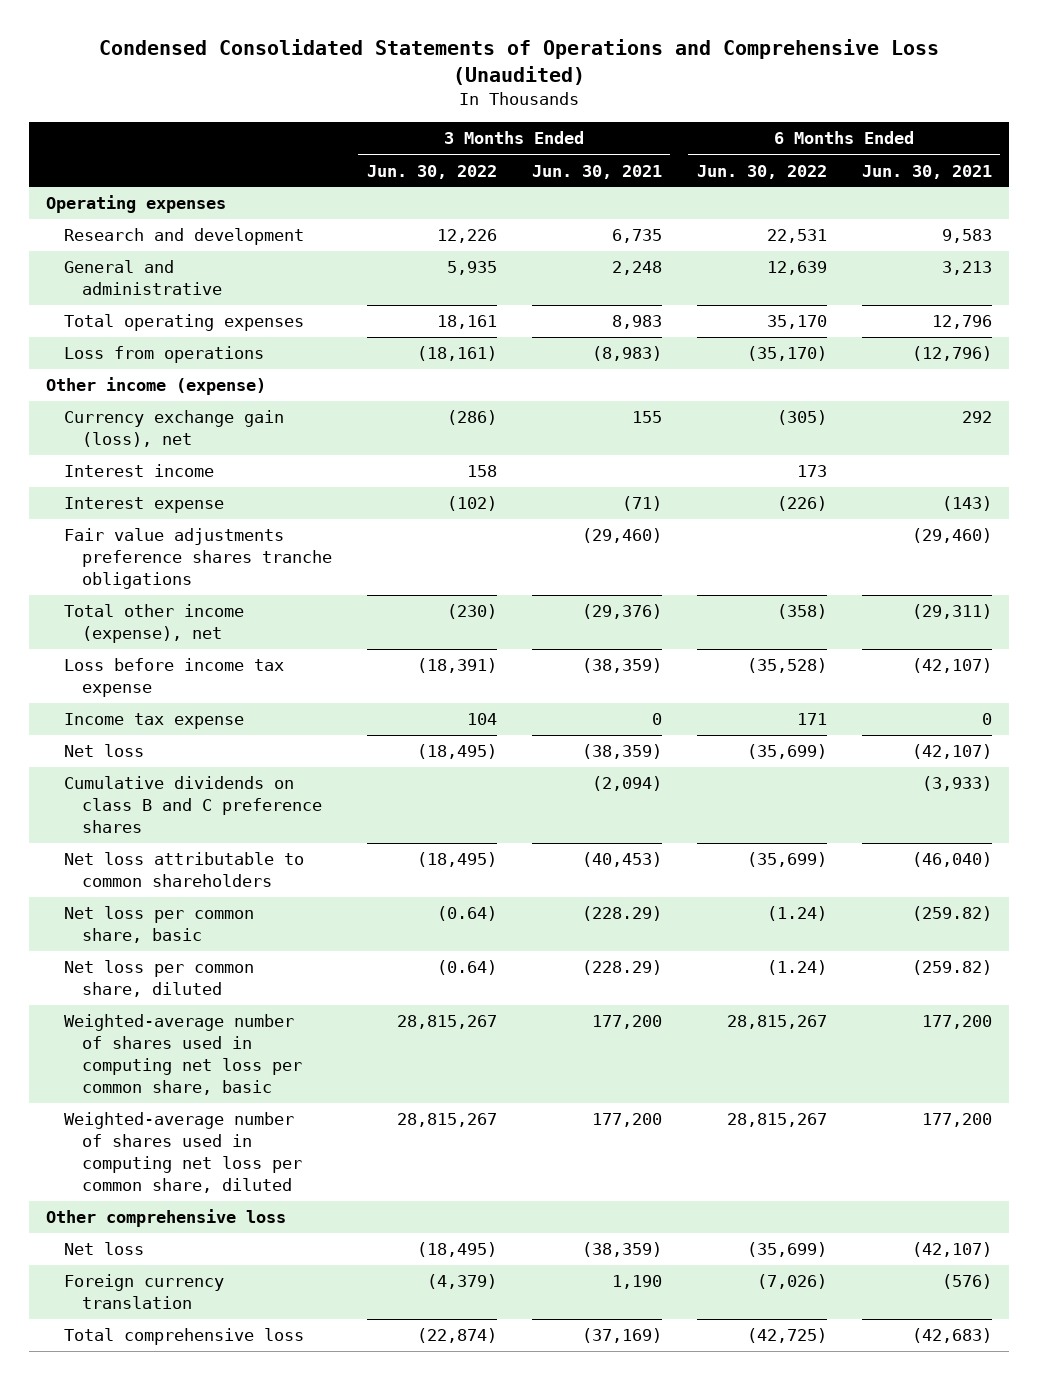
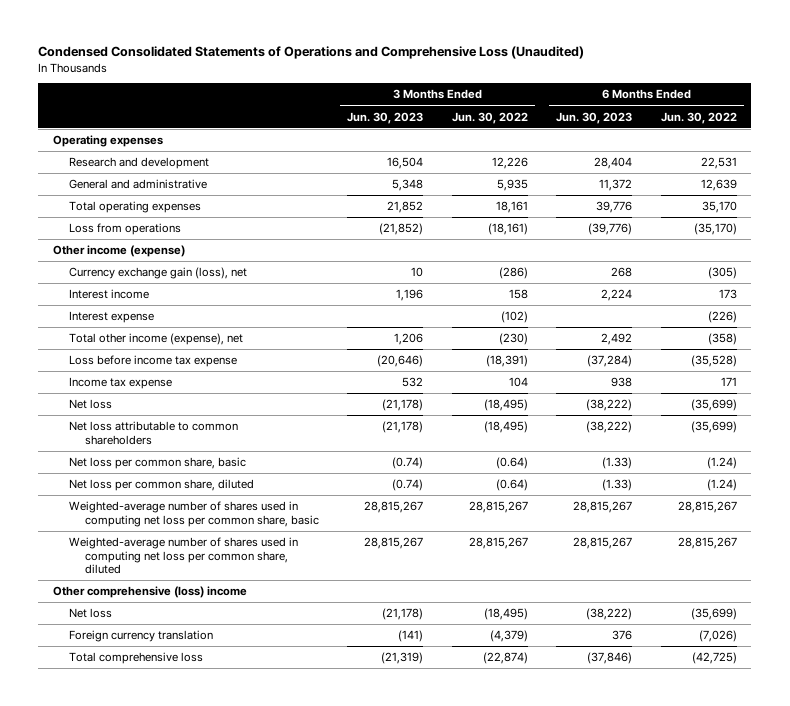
[531,164,662,179] Jun. 30, 2021 -> none
[861,164,992,179] Jun. 30, 2021 -> none
none -> [347,111,424,124] Jun. 30, 2023
none -> [556,111,633,124] Jun. 30, 2023
[63,528,332,589] Fair value adjustments preference shares tranche obligations -> none
[63,776,322,833] Cumulative dividends on class B and C preference shares -> none
[46,1209,287,1228] Other comprehensive loss -> [52,586,247,599] Other comprehensive (loss) income

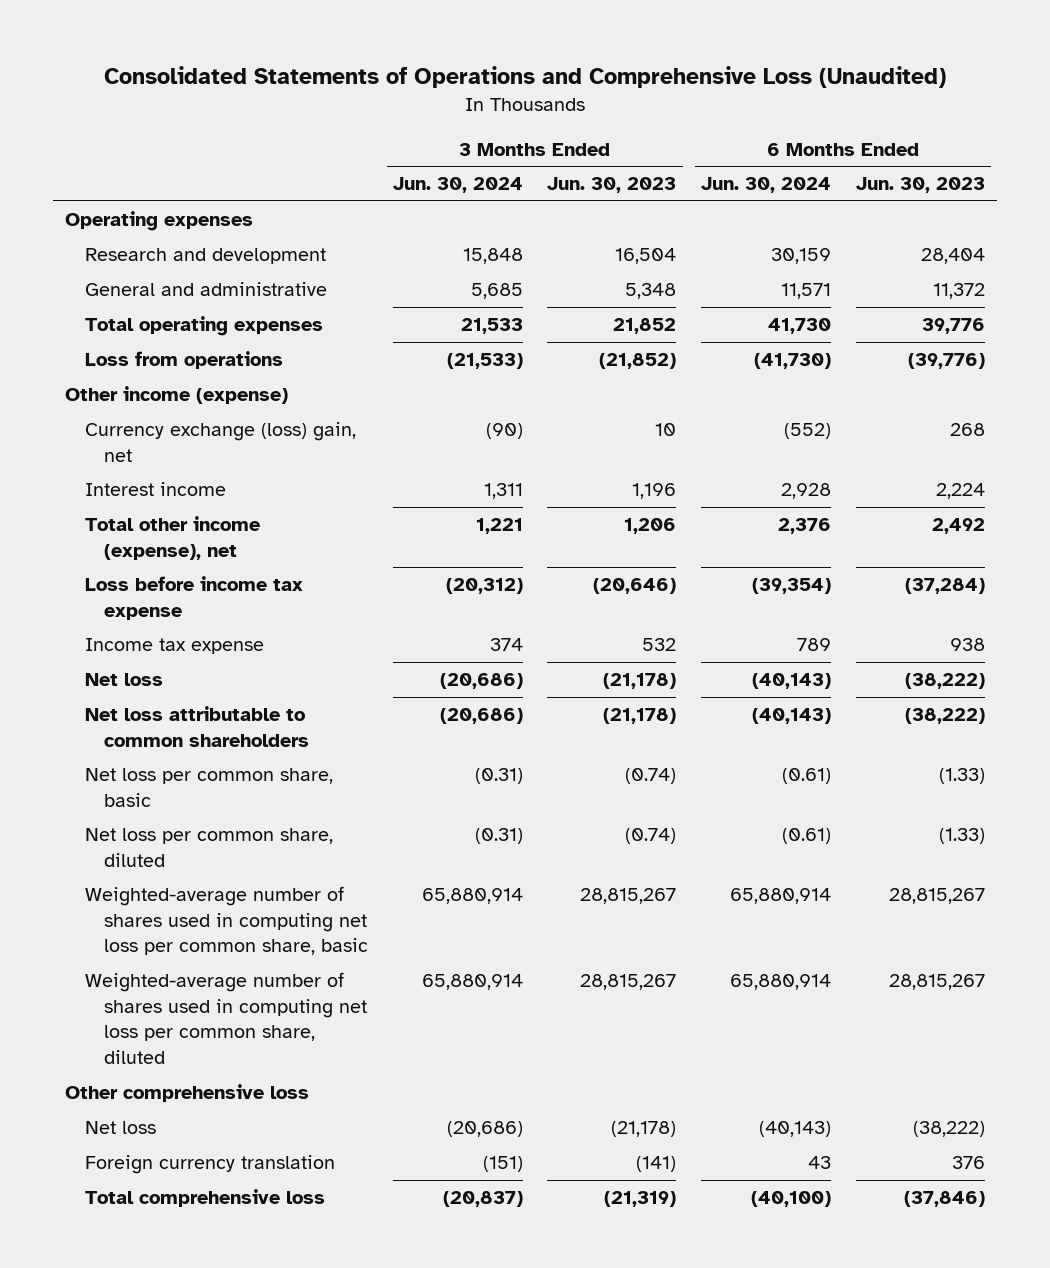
[38,46,585,60] Condensed Consolidated Statements of Operations and Comprehensive Loss (Unaudited) -> [104,66,947,89] Consolidated Statements of Operations and Comprehensive Loss (Unaudited)
[451,111,528,124] Jun. 30, 2022 -> none
[660,111,737,124] Jun. 30, 2022 -> none
none -> [392,177,523,194] Jun. 30, 2024
none -> [701,177,832,194] Jun. 30, 2024
[68,267,247,280] Currency exchange gain (loss), net -> [84,422,356,462] Currency exchange (loss) gain, net
[68,311,154,324] Interest expense -> none
[52,586,247,599] Other comprehensive (loss) income -> [65,1084,310,1103] Other comprehensive loss

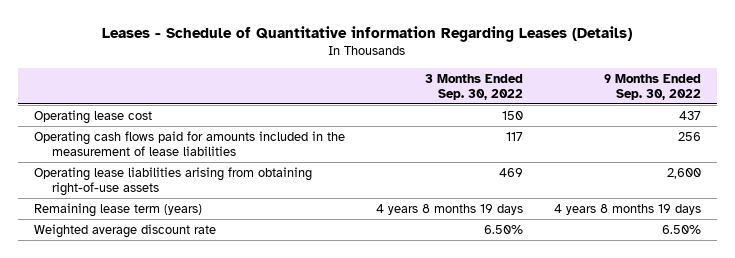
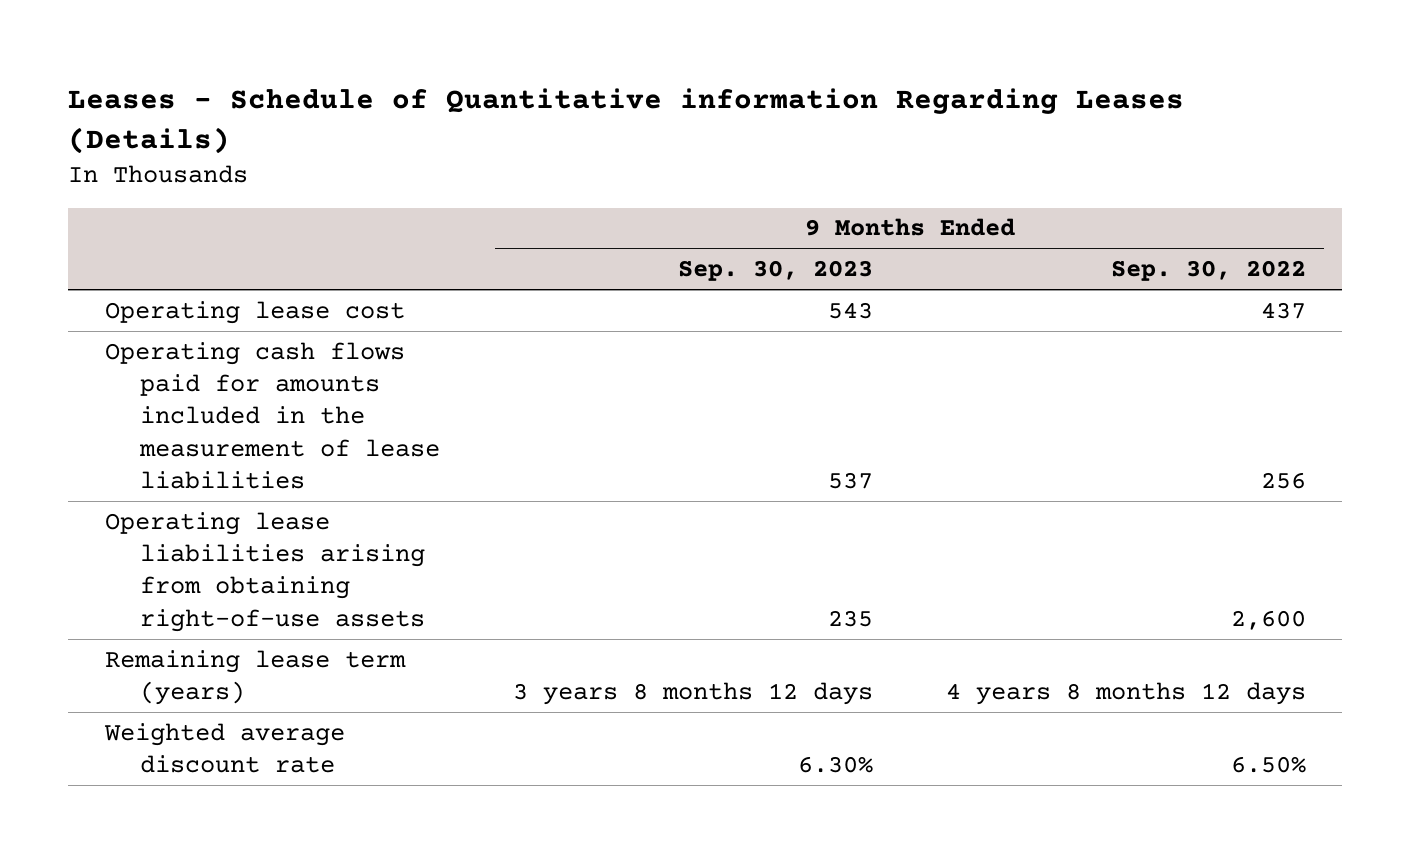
[424,73,523,100] 3 Months Ended Sep. 30, 2022 -> none
none -> [678,260,874,282] Sep. 30, 2023
[554,204,702,216] 4 years 8 months 19 days -> [946,682,1307,706] 4 years 8 months 12 days

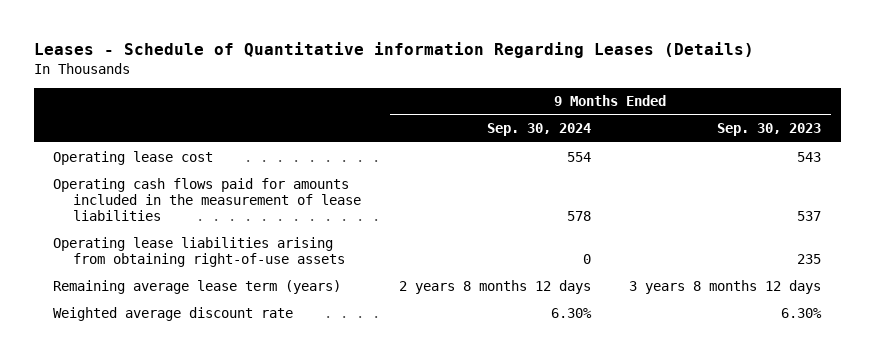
[1111,260,1307,282] Sep. 30, 2022 -> none
none -> [487,123,592,137] Sep. 30, 2024
[104,649,406,706] Remaining lease term (years) -> [53,279,342,294] Remaining average lease term (years)

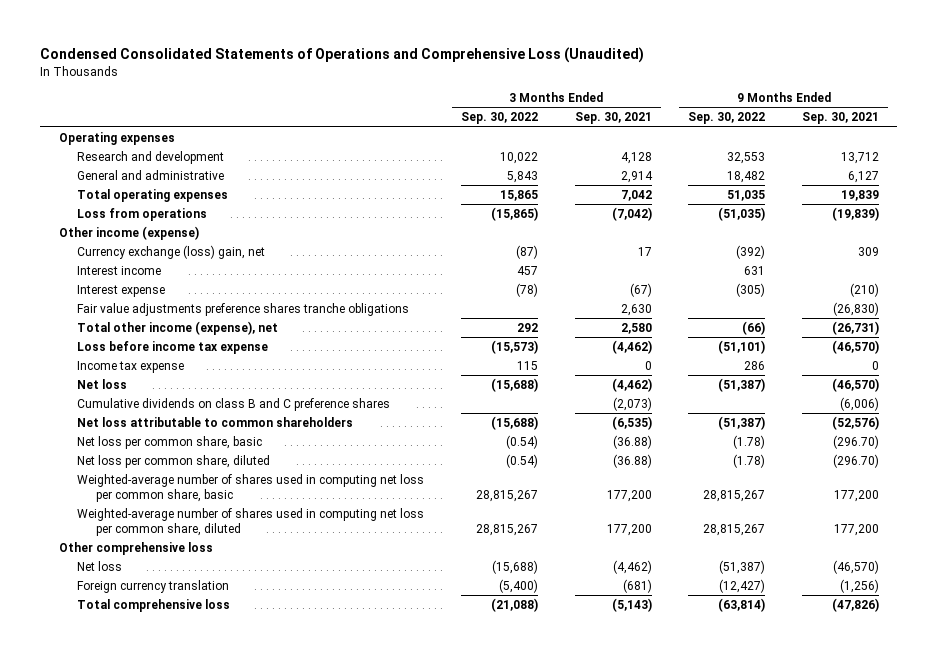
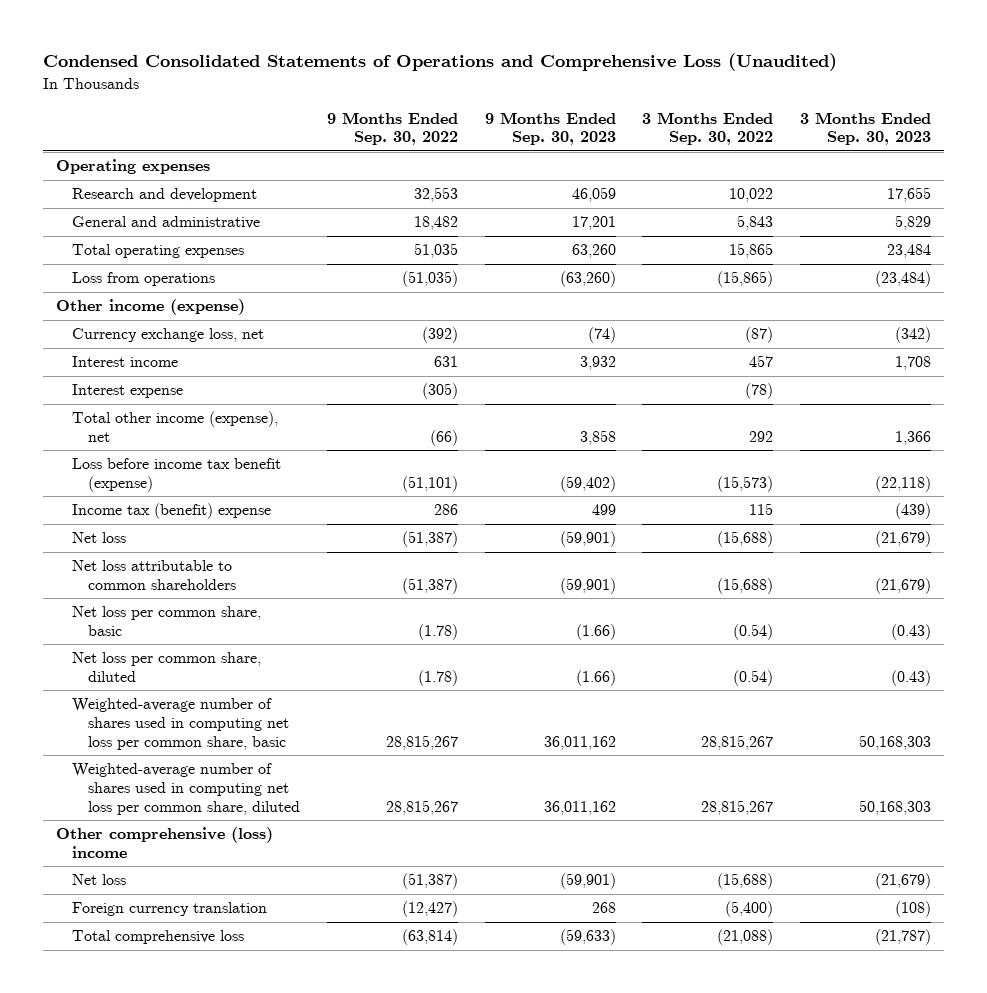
[574,112,652,125] Sep. 30, 2021 -> none
[801,112,879,125] Sep. 30, 2021 -> none
none -> [484,111,616,146] 9 Months Ended Sep. 30, 2023
none -> [799,111,931,146] 3 Months Ended Sep. 30, 2023
[77,244,266,259] Currency exchange (loss) gain, net -> [72,328,265,343] Currency exchange loss, net
[77,302,410,316] Fair value adjustments preference shares tranche obligations -> none
[77,340,269,354] Loss before income tax expense -> [72,458,282,493] Loss before income tax benefit (expense)
[77,360,185,373] Income tax expense -> [72,503,272,520] Income tax (benefit) expense
[77,397,391,411] Cumulative dividends on class B and C preference shares -> none
[58,541,213,555] Other comprehensive loss -> [56,827,274,859] Other comprehensive (loss) income

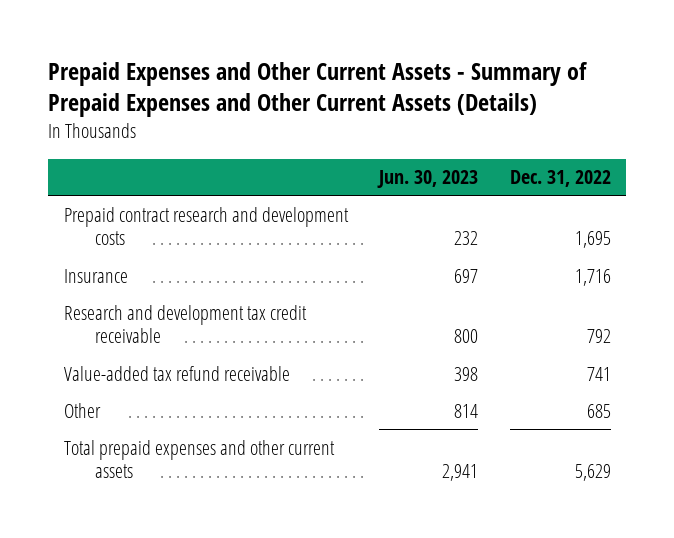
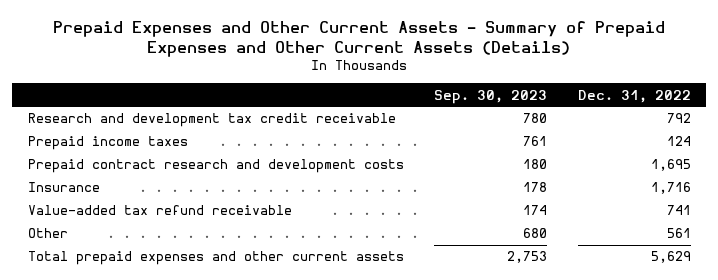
[377,170,479,189] Jun. 30, 2023 -> none
none -> [434,89,548,104] Sep. 30, 2023
[63,304,307,344] Research and development tax credit receivable -> [27,113,396,128] Research and development tax credit receivable
none -> [27,136,188,151] Prepaid income taxes
[586,403,611,418] 685 -> [666,228,691,239] 561

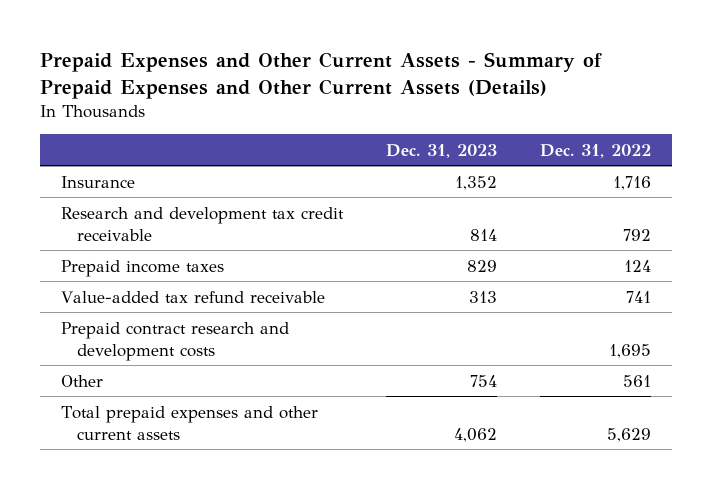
[434,89,548,104] Sep. 30, 2023 -> none
none -> [386,143,498,158] Dec. 31, 2023
[27,182,100,193] Insurance -> [61,175,136,188] Insurance
[27,159,404,174] Prepaid contract research and development costs -> [61,321,290,361] Prepaid contract research and development costs

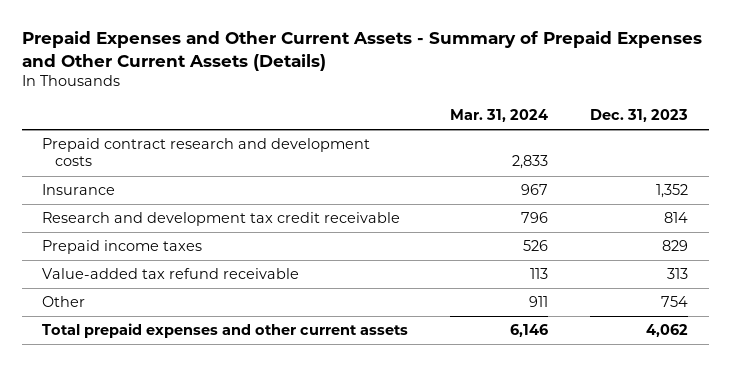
[539,143,651,158] Dec. 31, 2022 -> none
none -> [450,109,549,123] Mar. 31, 2024
[61,321,290,361] Prepaid contract research and development costs -> [42,138,371,167] Prepaid contract research and development costs

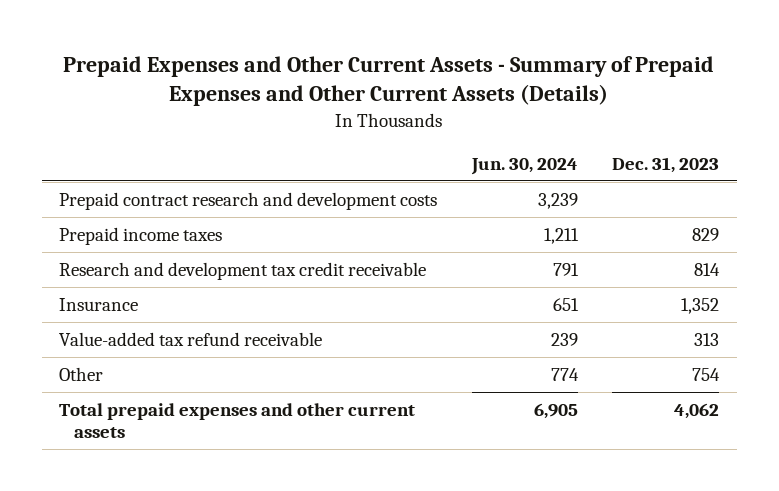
[450,109,549,123] Mar. 31, 2024 -> none
none -> [470,158,578,176] Jun. 30, 2024
[42,212,401,227] Research and development tax credit receivable -> [59,261,427,280] Research and development tax credit receivable
[42,184,116,196] Insurance -> [59,297,139,311] Insurance

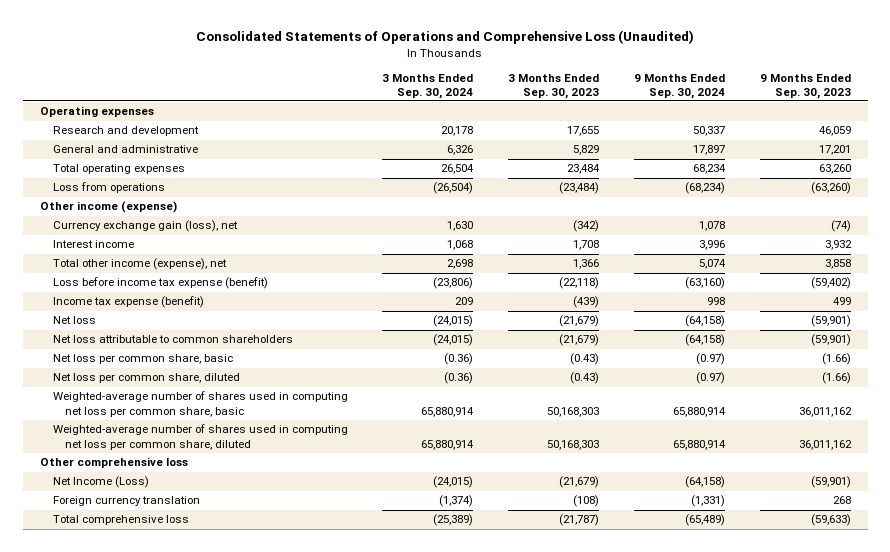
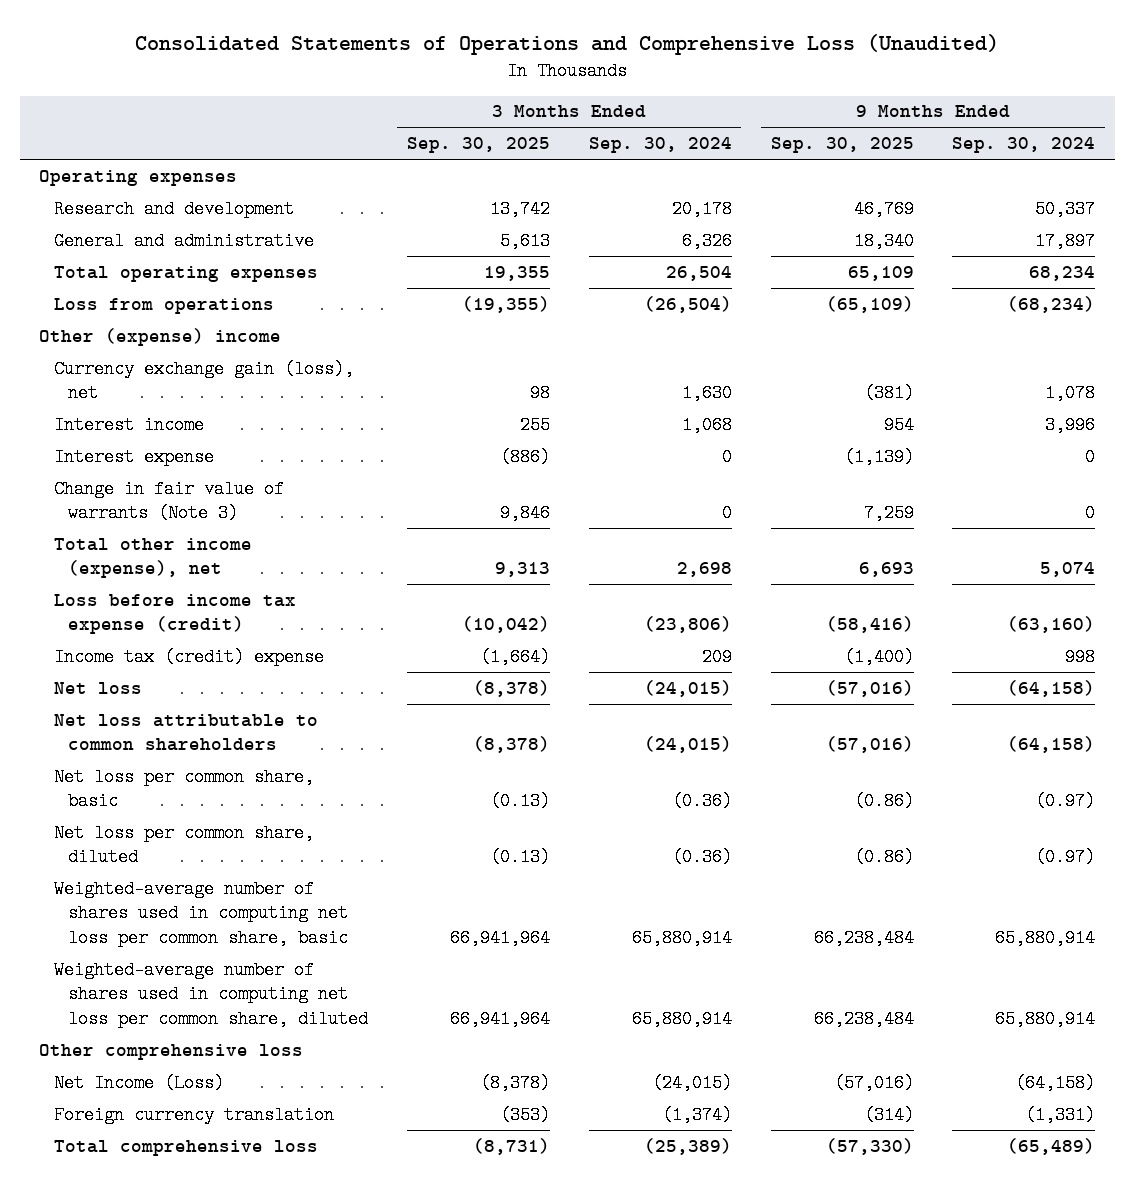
[508,73,600,99] 3 Months Ended Sep. 30, 2023 -> none
[759,73,851,99] 9 Months Ended Sep. 30, 2023 -> none
none -> [406,137,550,154] Sep. 30, 2025
none -> [770,137,914,154] Sep. 30, 2025
[39,201,177,214] Other income (expense) -> [39,327,282,346] Other (expense) income
none -> [53,447,214,466] Interest expense
none -> [53,479,284,523] Change in fair value of warrants (Note 3)
[52,277,268,290] Loss before income tax expense (benefit) -> [53,593,296,635] Loss before income tax expense (credit)
[52,296,204,309] Income tax expense (benefit) -> [53,647,324,666] Income tax (credit) expense

